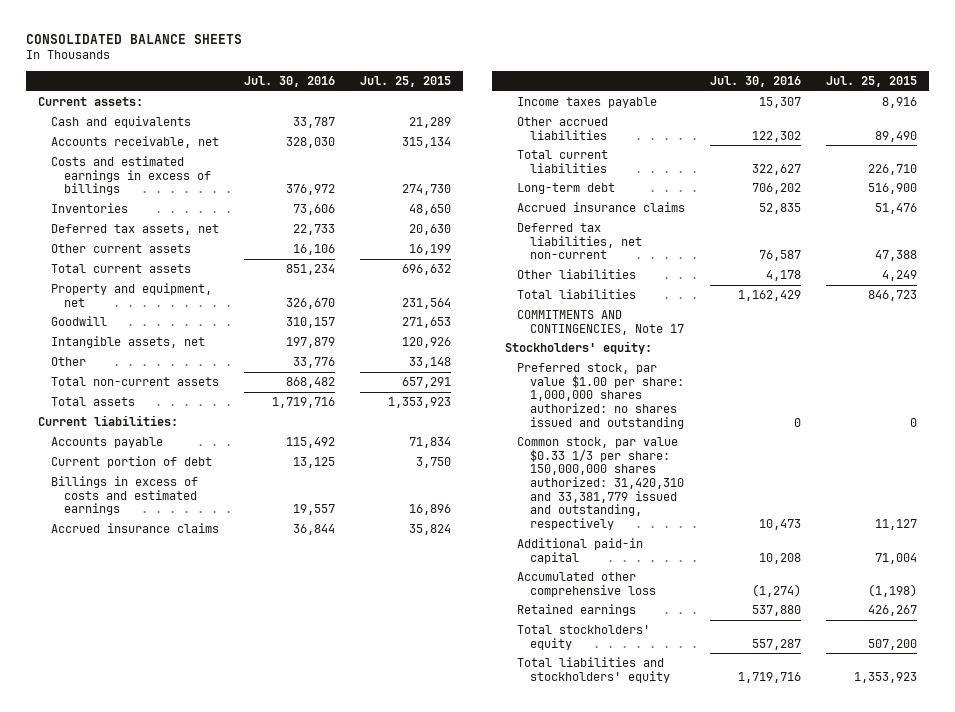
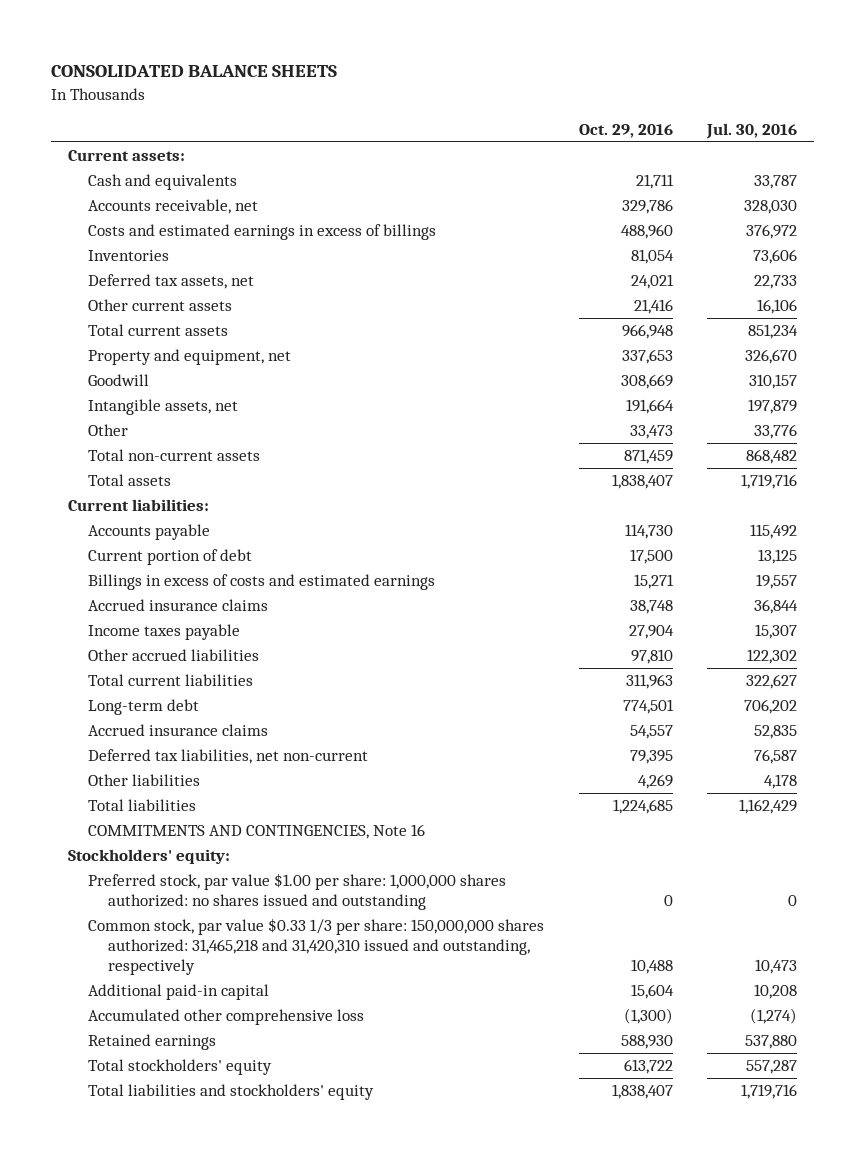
[359,76,451,88] Jul. 25, 2015 -> none
none -> [578,123,673,138] Oct. 29, 2016
[517,310,684,335] COMMITMENTS AND CONTINGENCIES, Note 17 -> [88,824,426,840] COMMITMENTS AND CONTINGENCIES, Note 16
[517,437,684,531] Common stock, par value $0.33 1/3 per share: 150,000,000 shares authorized: 31,420,310 and 33,381,779 issued and outstanding, respectively -> [88,918,545,976] Common stock, par value $0.33 1/3 per share: 150,000,000 shares authorized: 31,465,218 and 31,420,310 issued and outstanding, respectively

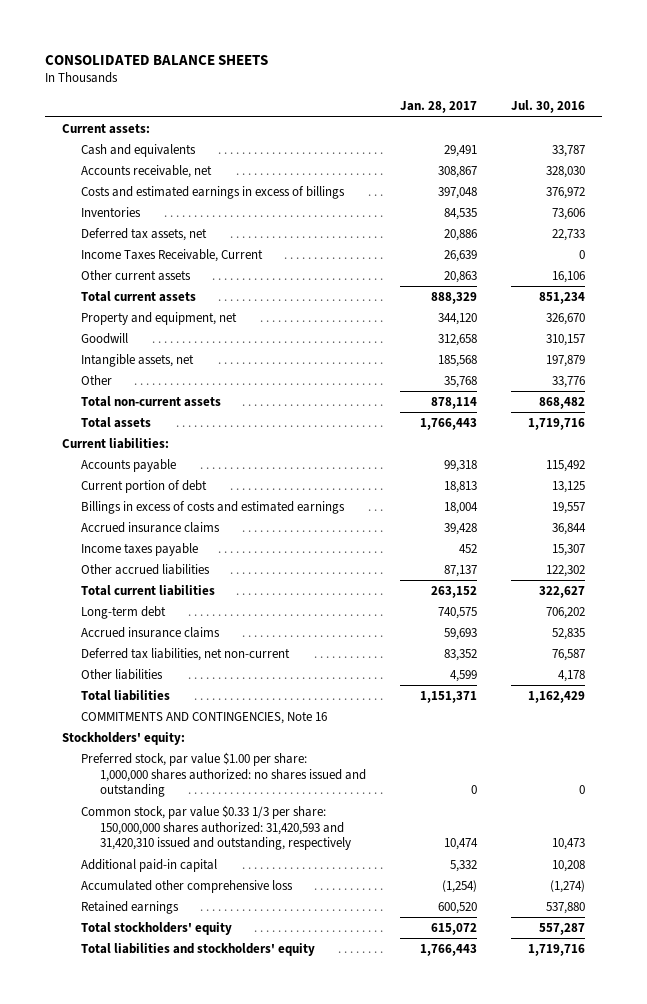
[578,123,673,138] Oct. 29, 2016 -> none
none -> [399,101,477,114] Jan. 28, 2017
none -> [80,248,263,262] Income Taxes Receivable, Current
[88,918,545,976] Common stock, par value $0.33 1/3 per share: 150,000,000 shares authorized: 31,465,218 and 31,420,310 issued and outstanding, respectively -> [80,804,351,851] Common stock, par value $0.33 1/3 per share: 150,000,000 shares authorized: 31,420,593 and 31,420,310 issued and outstanding, respectively

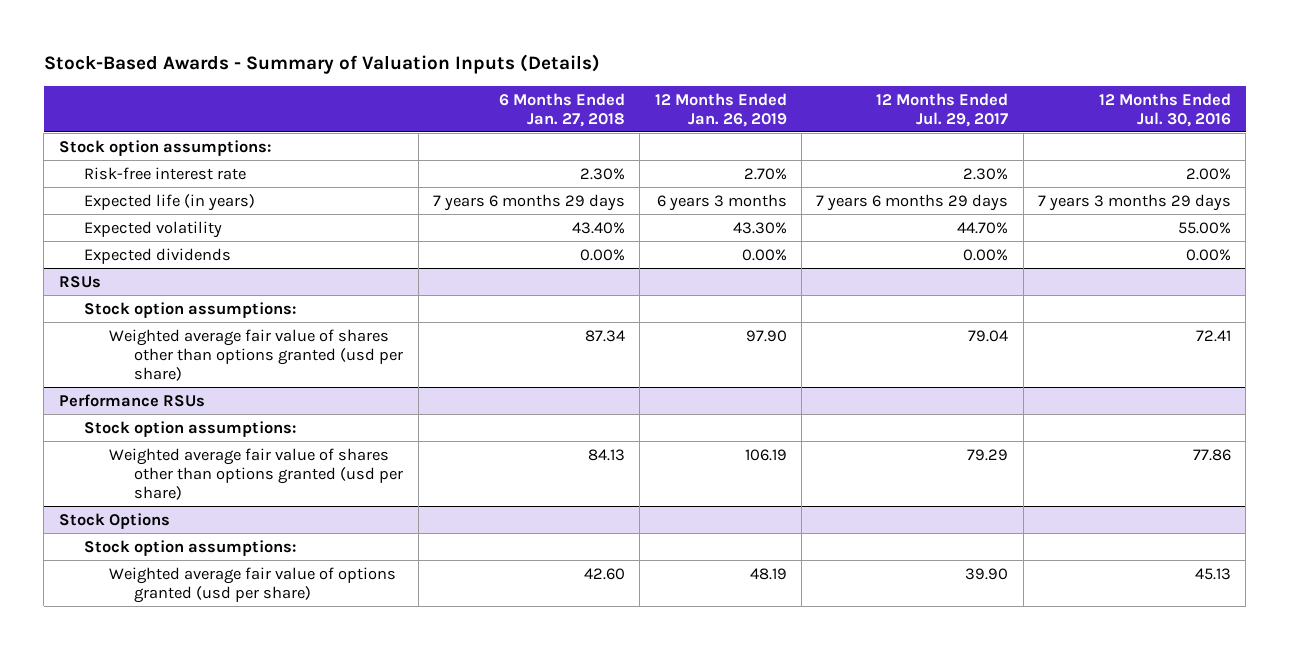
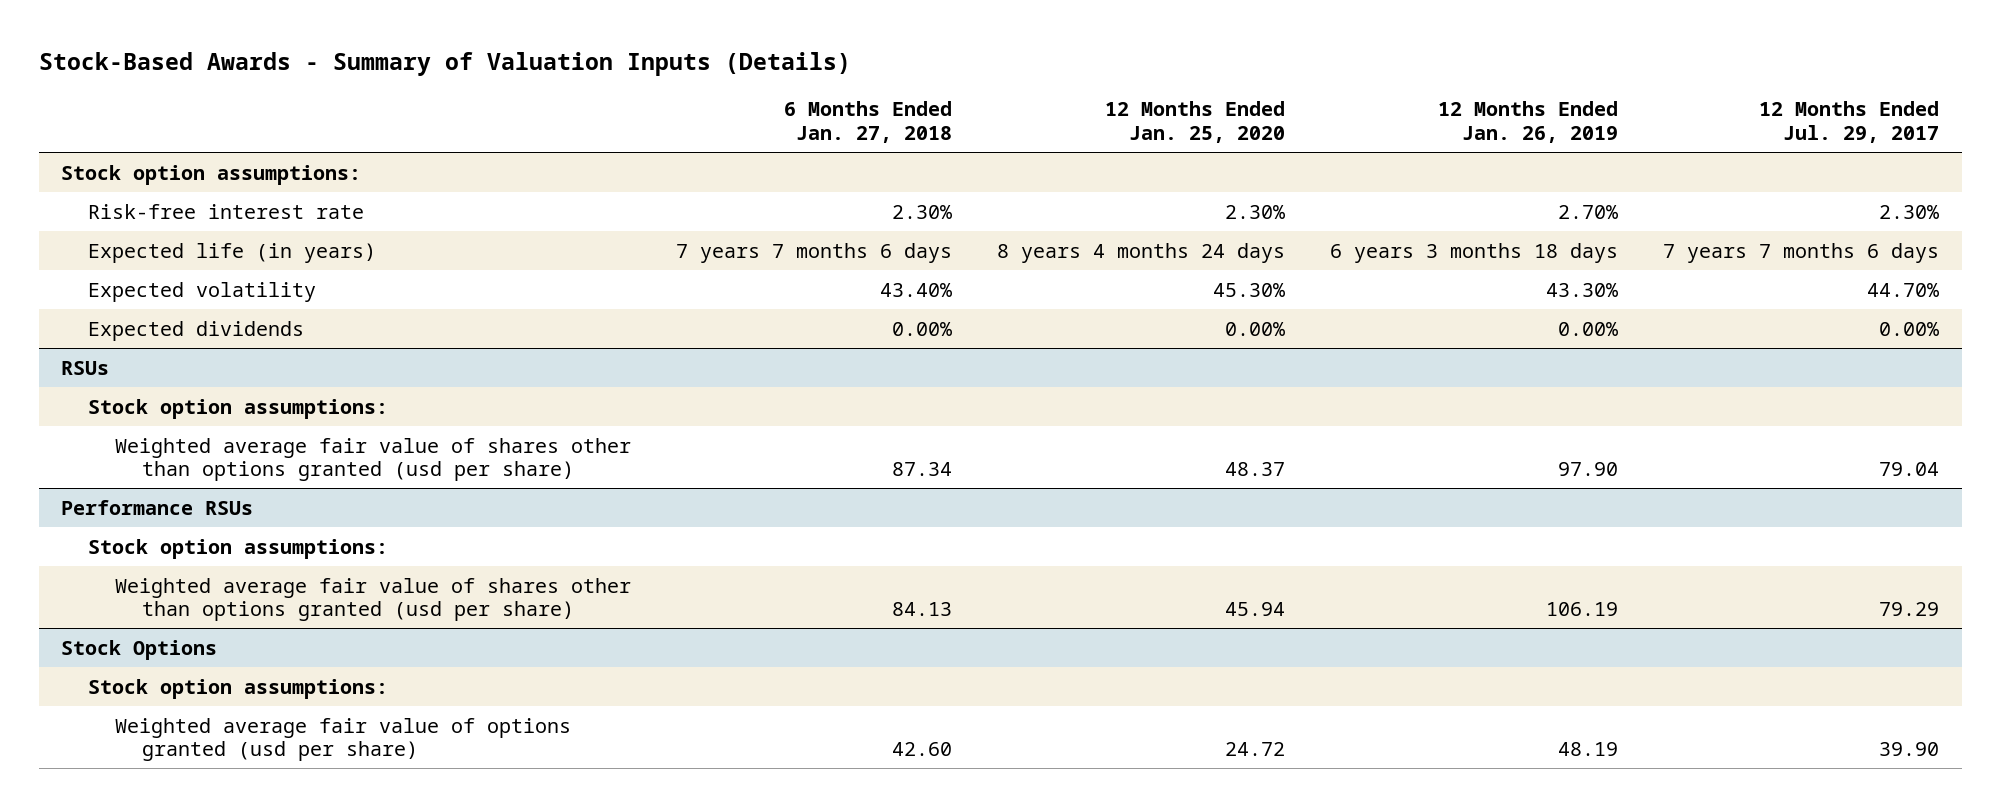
[1098,92,1231,127] 12 Months Ended Jul. 30, 2016 -> none
none -> [1105,101,1286,143] 12 Months Ended Jan. 25, 2020
[432,193,625,211] 7 years 6 months 29 days -> [676,242,953,263] 7 years 7 months 6 days
[656,193,787,211] 6 years 3 months -> [1330,242,1619,263] 6 years 3 months 18 days
[816,193,1009,211] 7 years 6 months 29 days -> [1663,242,1940,263] 7 years 7 months 6 days

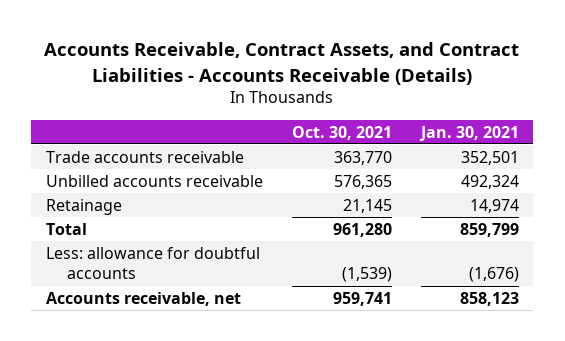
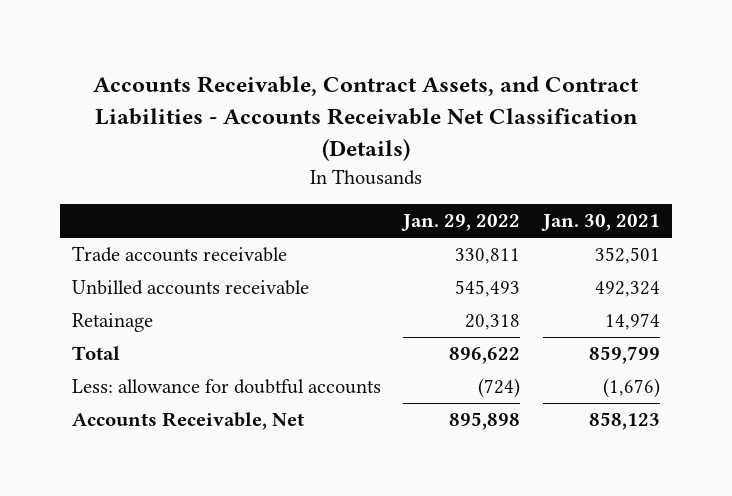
[44,42,520,85] Accounts Receivable, Contract Assets, and Contract Liabilities - Accounts Receivable (Details) -> [92,76,639,162] Accounts Receivable, Contract Assets, and Contract Liabilities - Accounts Receivable Net Classification (Details)
[291,125,392,140] Oct. 30, 2021 -> none
none -> [401,214,521,232] Jan. 29, 2022
[45,292,241,307] Accounts receivable, net -> [71,412,304,431] Accounts Receivable, Net

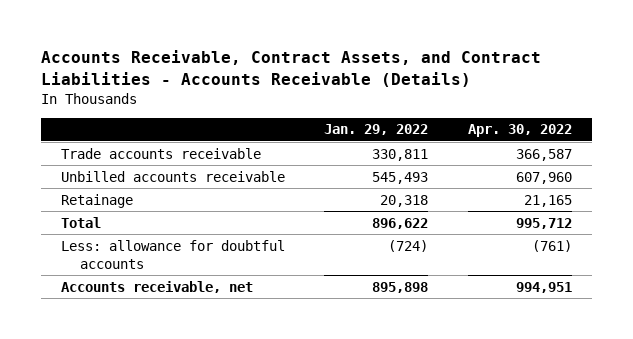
[92,76,639,162] Accounts Receivable, Contract Assets, and Contract Liabilities - Accounts Receivable Net Classification (Details) -> [40,49,541,87] Accounts Receivable, Contract Assets, and Contract Liabilities - Accounts Receivable (Details)
[541,214,661,232] Jan. 30, 2021 -> none
none -> [467,124,572,138] Apr. 30, 2022
[71,412,304,431] Accounts Receivable, Net -> [60,280,253,293] Accounts receivable, net

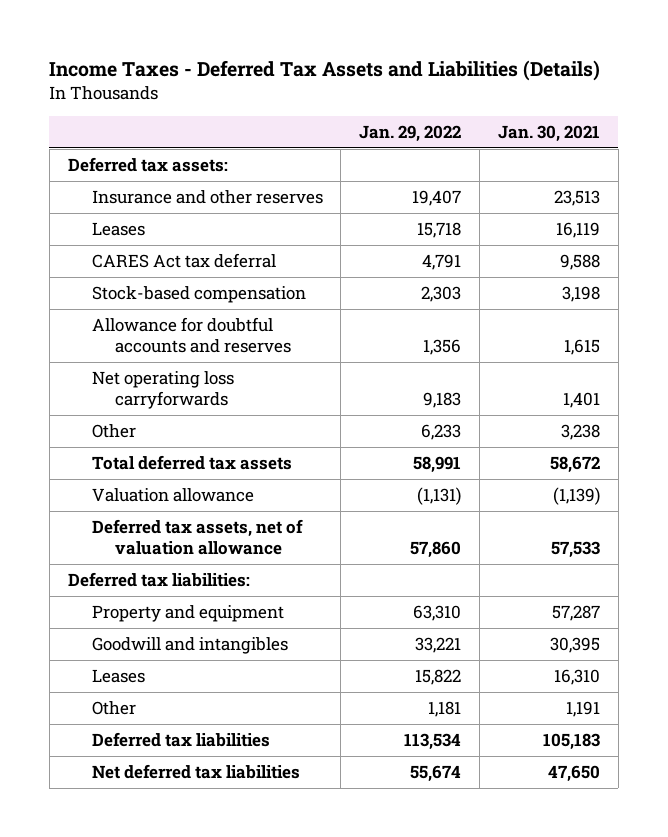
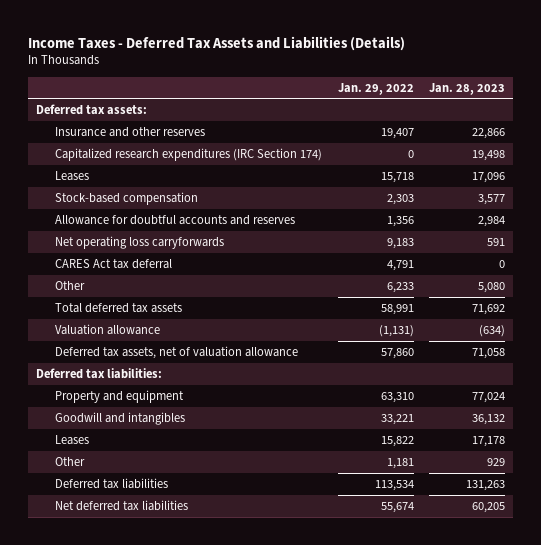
[497,124,600,142] Jan. 30, 2021 -> none
none -> [429,82,506,95] Jan. 28, 2023
none -> [55,147,323,161] Capitalized research expenditures (IRC Section 174)
[91,253,276,269] CARES Act tax deferral -> [55,258,173,269] CARES Act tax deferral

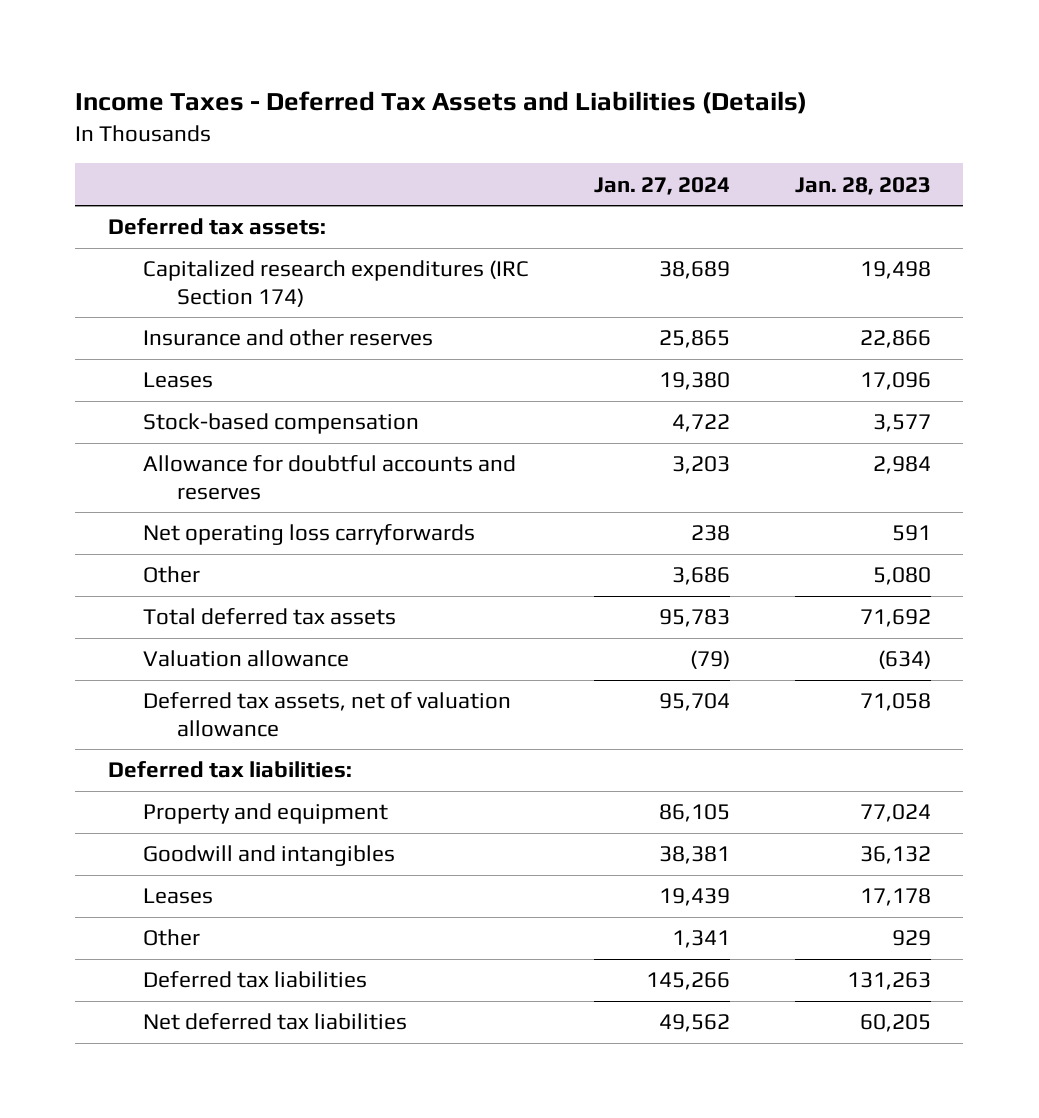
[337,82,414,95] Jan. 29, 2022 -> none
none -> [593,176,730,195] Jan. 27, 2024
[55,126,206,137] Insurance and other reserves -> [142,329,433,347] Insurance and other reserves
[55,258,173,269] CARES Act tax deferral -> none

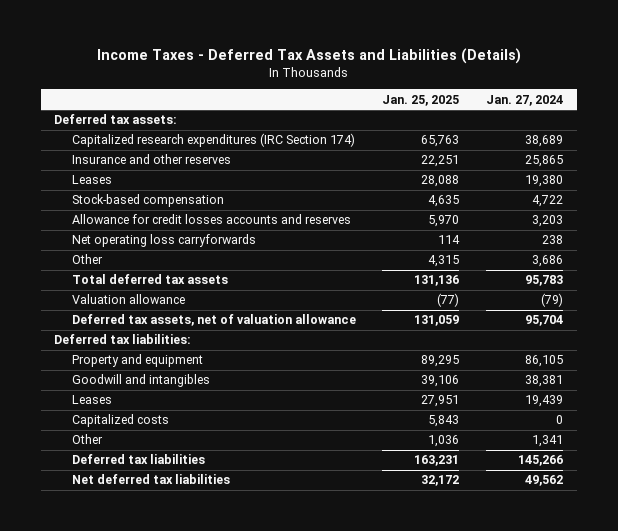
[794,176,931,195] Jan. 28, 2023 -> none
none -> [382,94,460,106] Jan. 25, 2025
[142,455,516,500] Allowance for doubtful accounts and reserves -> [71,214,351,225] Allowance for credit losses accounts and reserves
none -> [71,414,169,428] Capitalized costs

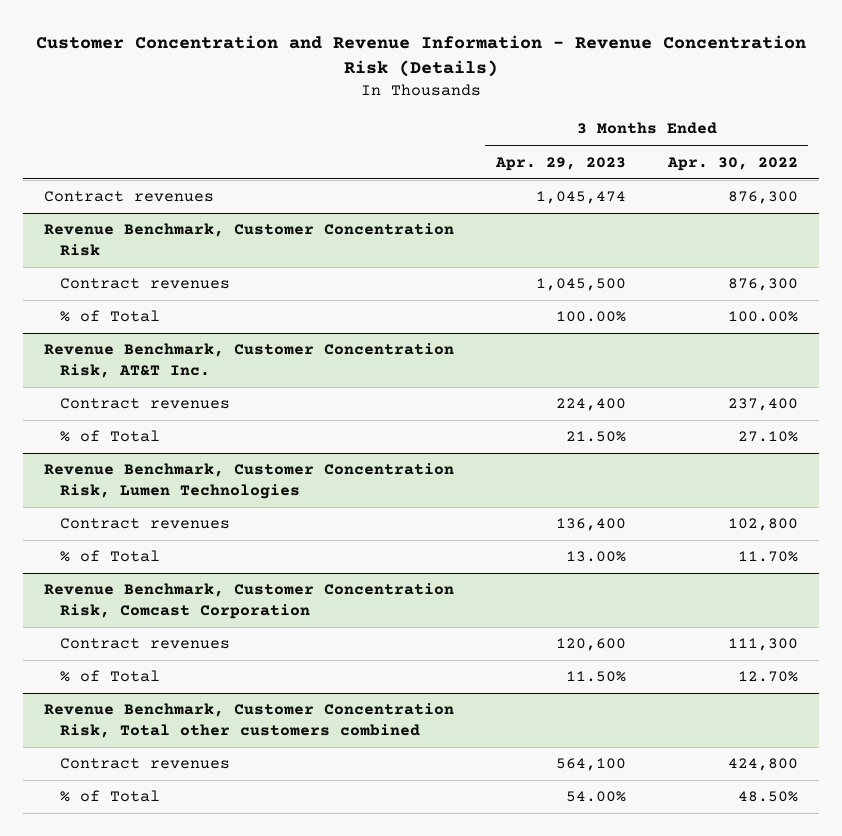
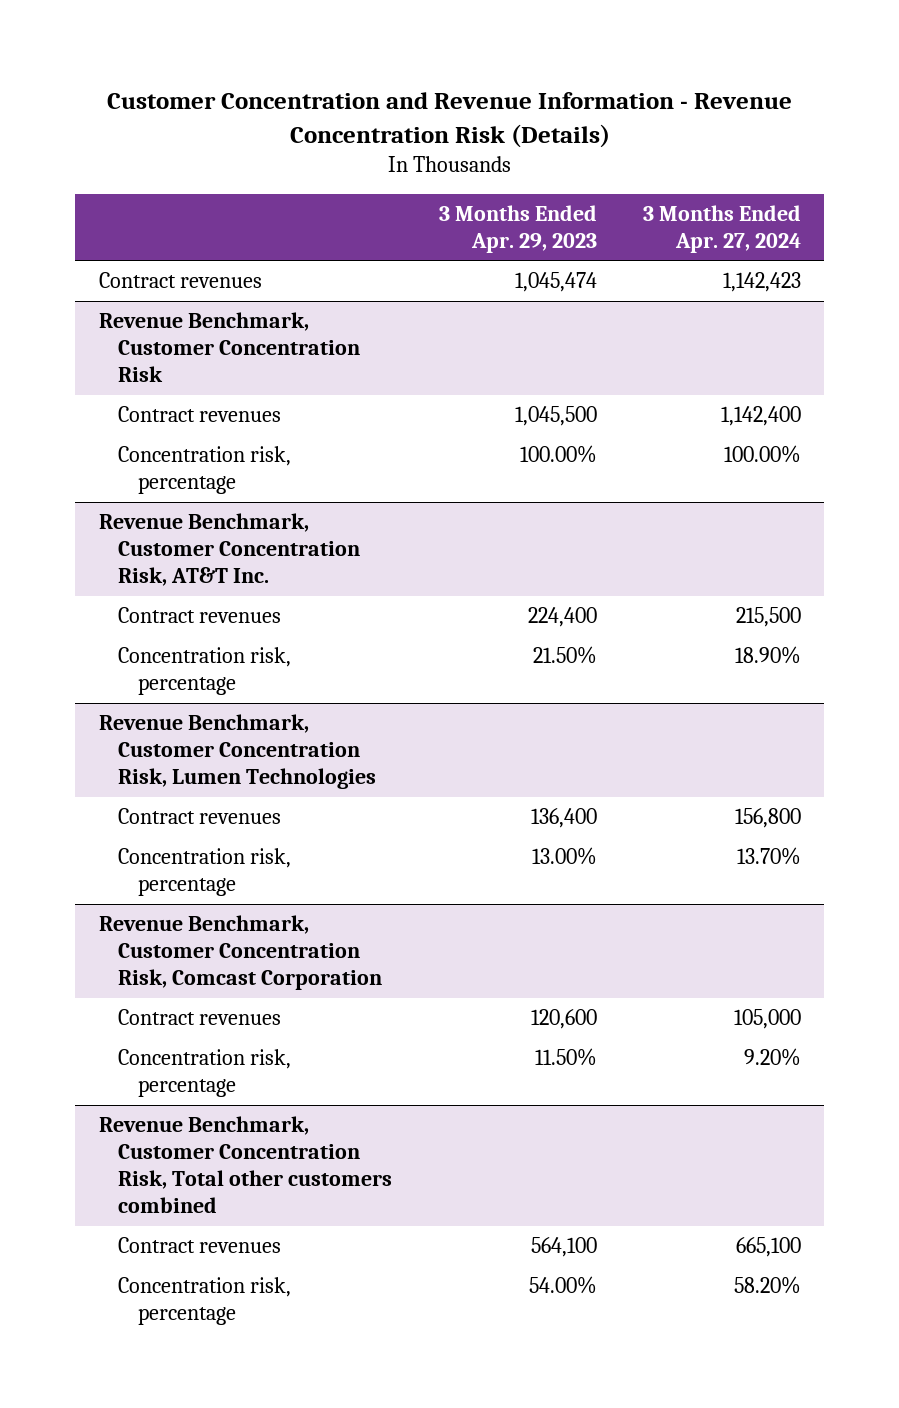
[666,156,798,171] Apr. 30, 2022 -> none
none -> [642,204,801,253] 3 Months Ended Apr. 27, 2024
[59,310,160,323] % of Total -> [118,446,292,495] Concentration risk, percentage
[59,430,160,443] % of Total -> [118,647,292,696] Concentration risk, percentage
[59,550,160,563] % of Total -> [118,848,292,897] Concentration risk, percentage
[59,670,160,683] % of Total -> [118,1049,292,1098] Concentration risk, percentage
[59,790,160,803] % of Total -> [118,1277,292,1326] Concentration risk, percentage

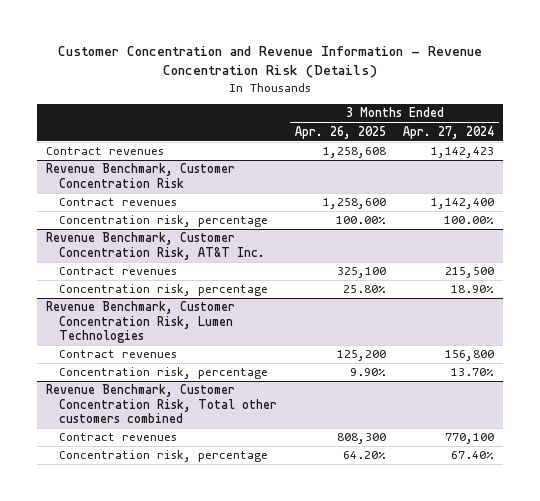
[438,204,597,253] 3 Months Ended Apr. 29, 2023 -> none
none -> [294,125,386,139] Apr. 26, 2025
[98,915,383,991] Revenue Benchmark, Customer Concentration Risk, Comcast Corporation -> none
[118,1009,282,1026] Contract revenues -> none
[118,1049,292,1098] Concentration risk, percentage -> none
[735,1237,801,1258] 665,100 -> [445,433,495,445] 770,100
[733,1276,801,1295] 58.20% -> [451,451,495,460] 67.40%

